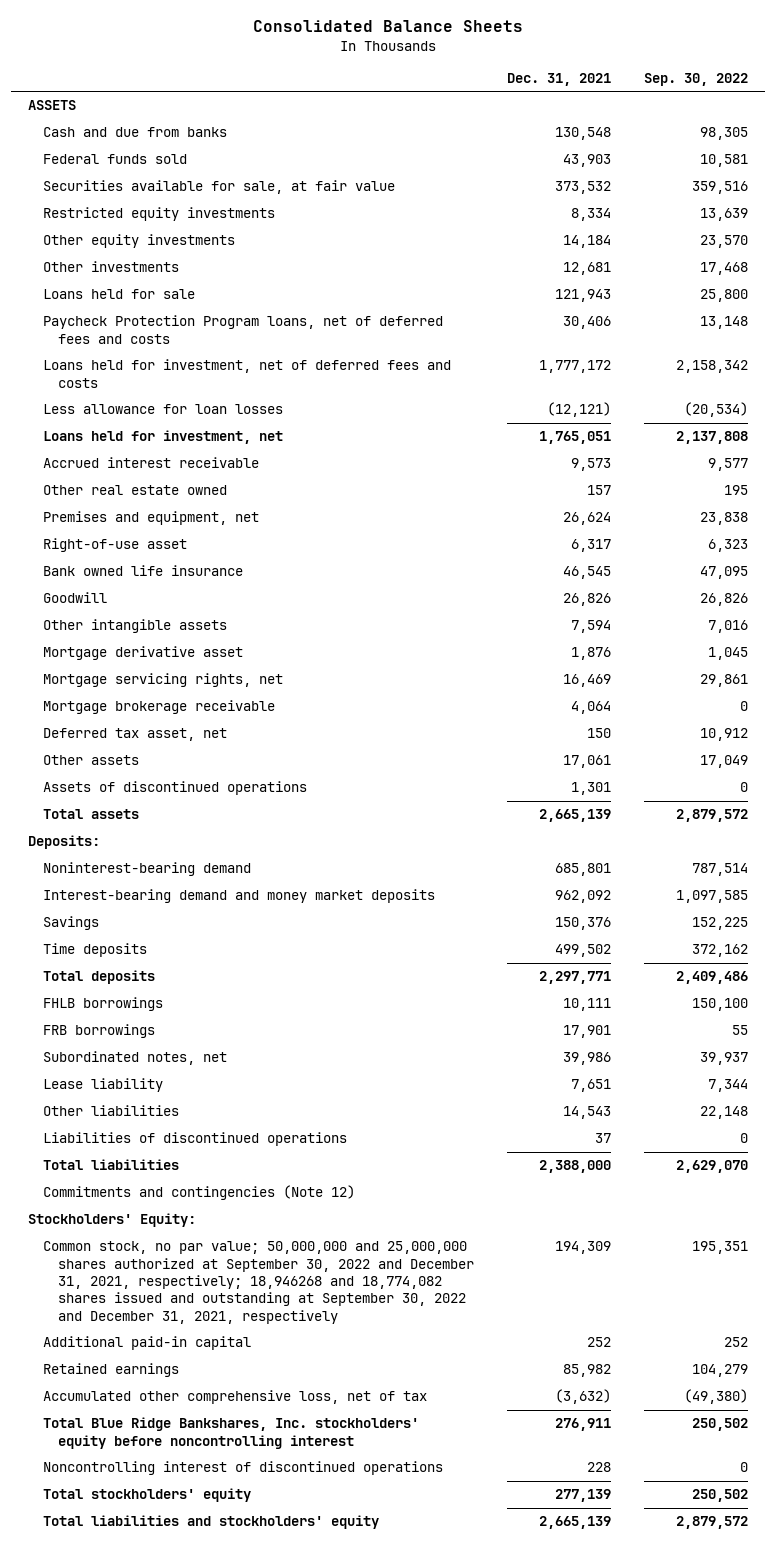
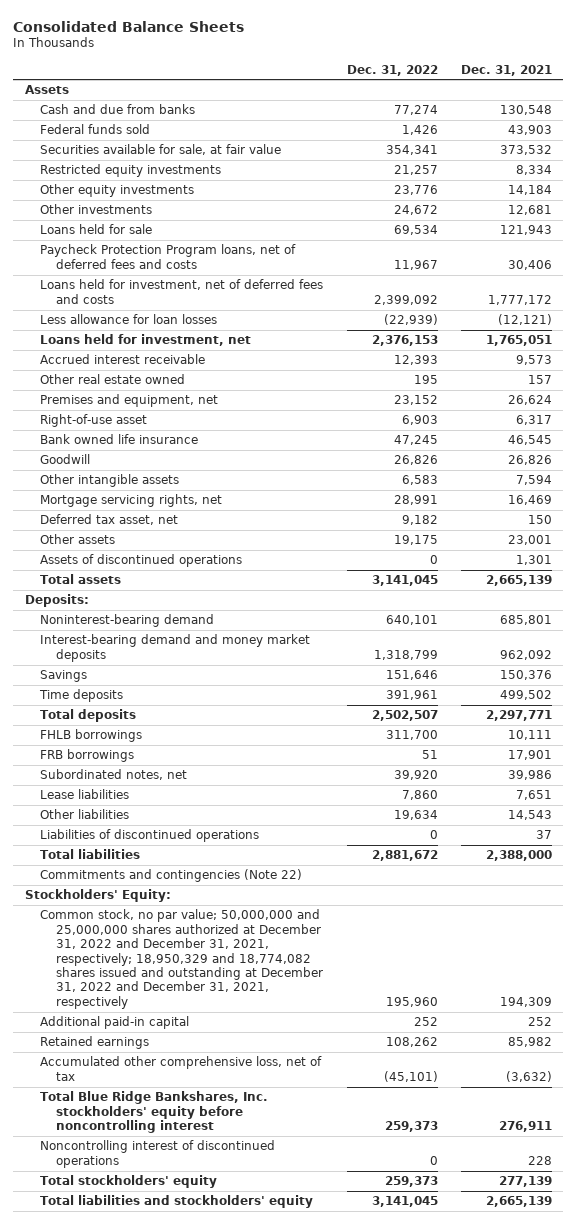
[644,72,749,86] Sep. 30, 2022 -> none
none -> [346,64,438,76] Dec. 31, 2022
[27,100,76,111] ASSETS -> [25,85,70,95] Assets
[42,646,243,661] Mortgage derivative asset -> none
[42,700,275,715] Mortgage brokerage receivable -> none
[562,755,611,769] 17,061 -> [507,535,552,546] 23,001
[42,1078,163,1093] Lease liability -> [40,789,130,800] Lease liabilities
[42,1185,355,1201] Commitments and contingencies (Note 12) -> [40,869,303,883] Commitments and contingencies (Note 22)
[42,1241,474,1324] Common stock, no par value; 50,000,000 and 25,000,000 shares authorized at September 30, 2022 and December 31, 2021, respectively; 18,946268 and 18,774,082 shares issued and outstanding at September 30, 2022 and December 31, 2021, respectively -> [40,909,323,1009] Common stock, no par value; 50,000,000 and 25,000,000 shares authorized at December 31, 2022 and December 31, 2021, respectively; 18,950,329 and 18,774,082 shares issued and outstanding at December 31, 2022 and December 31, 2021, respectively

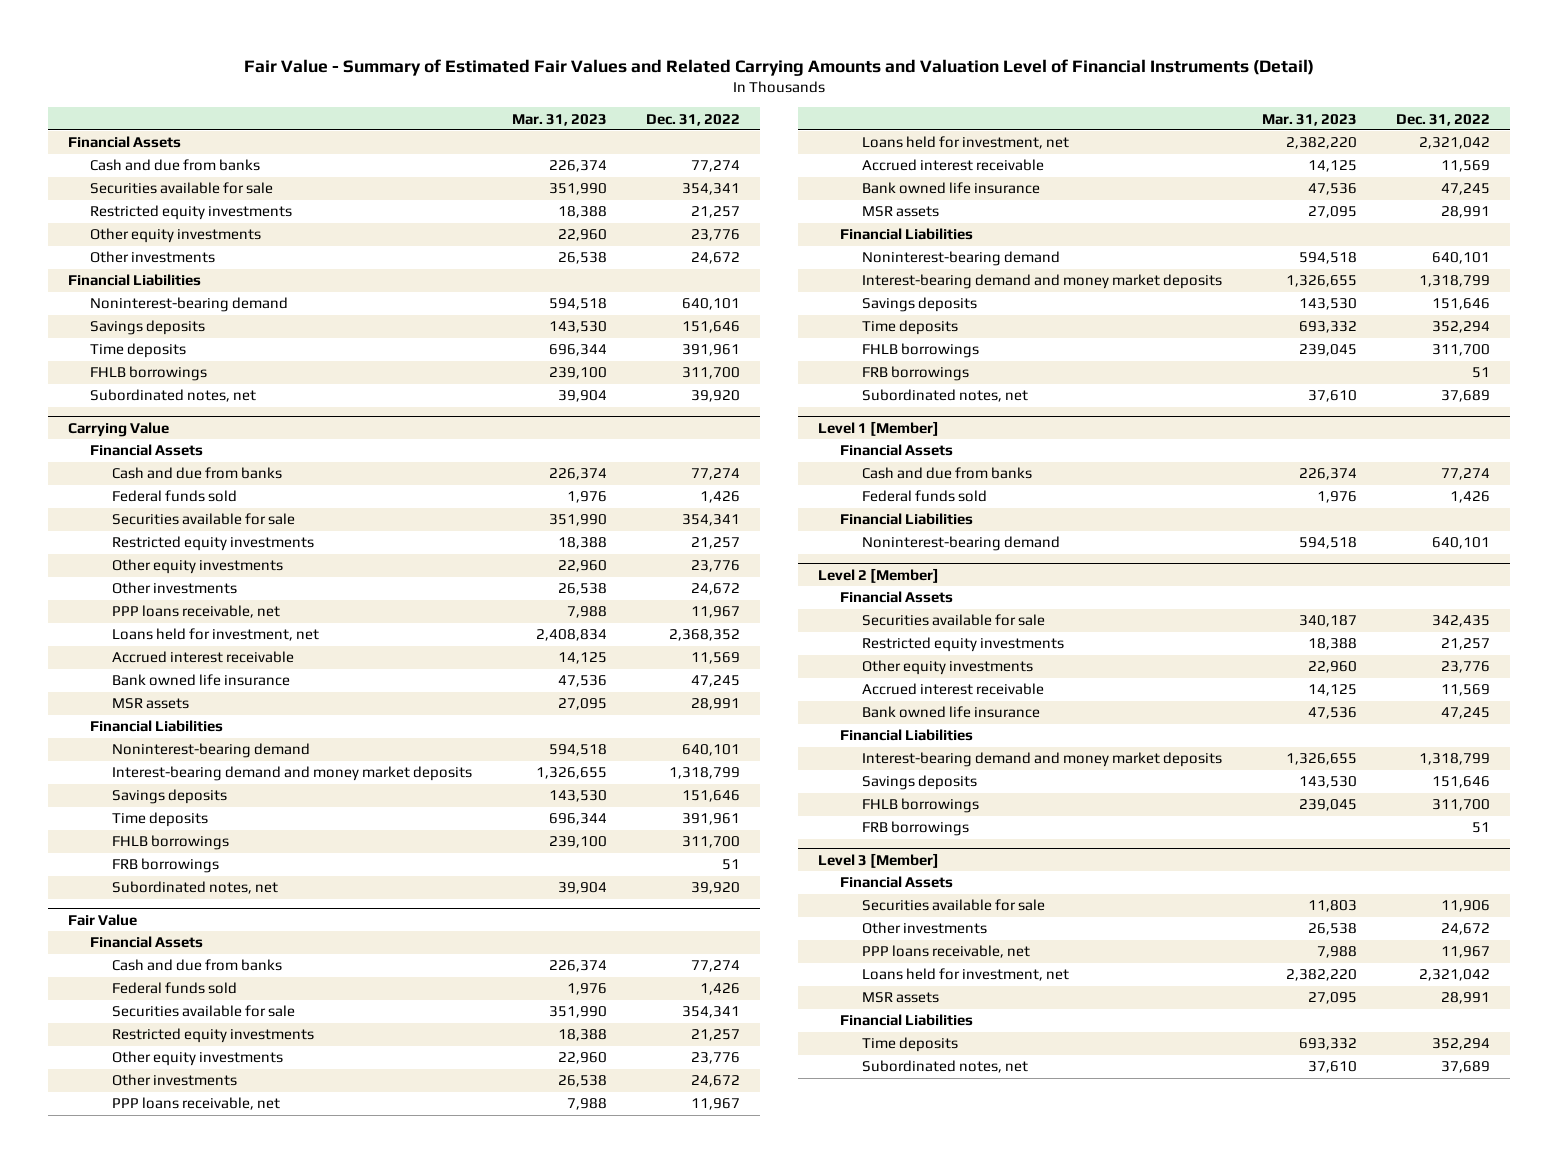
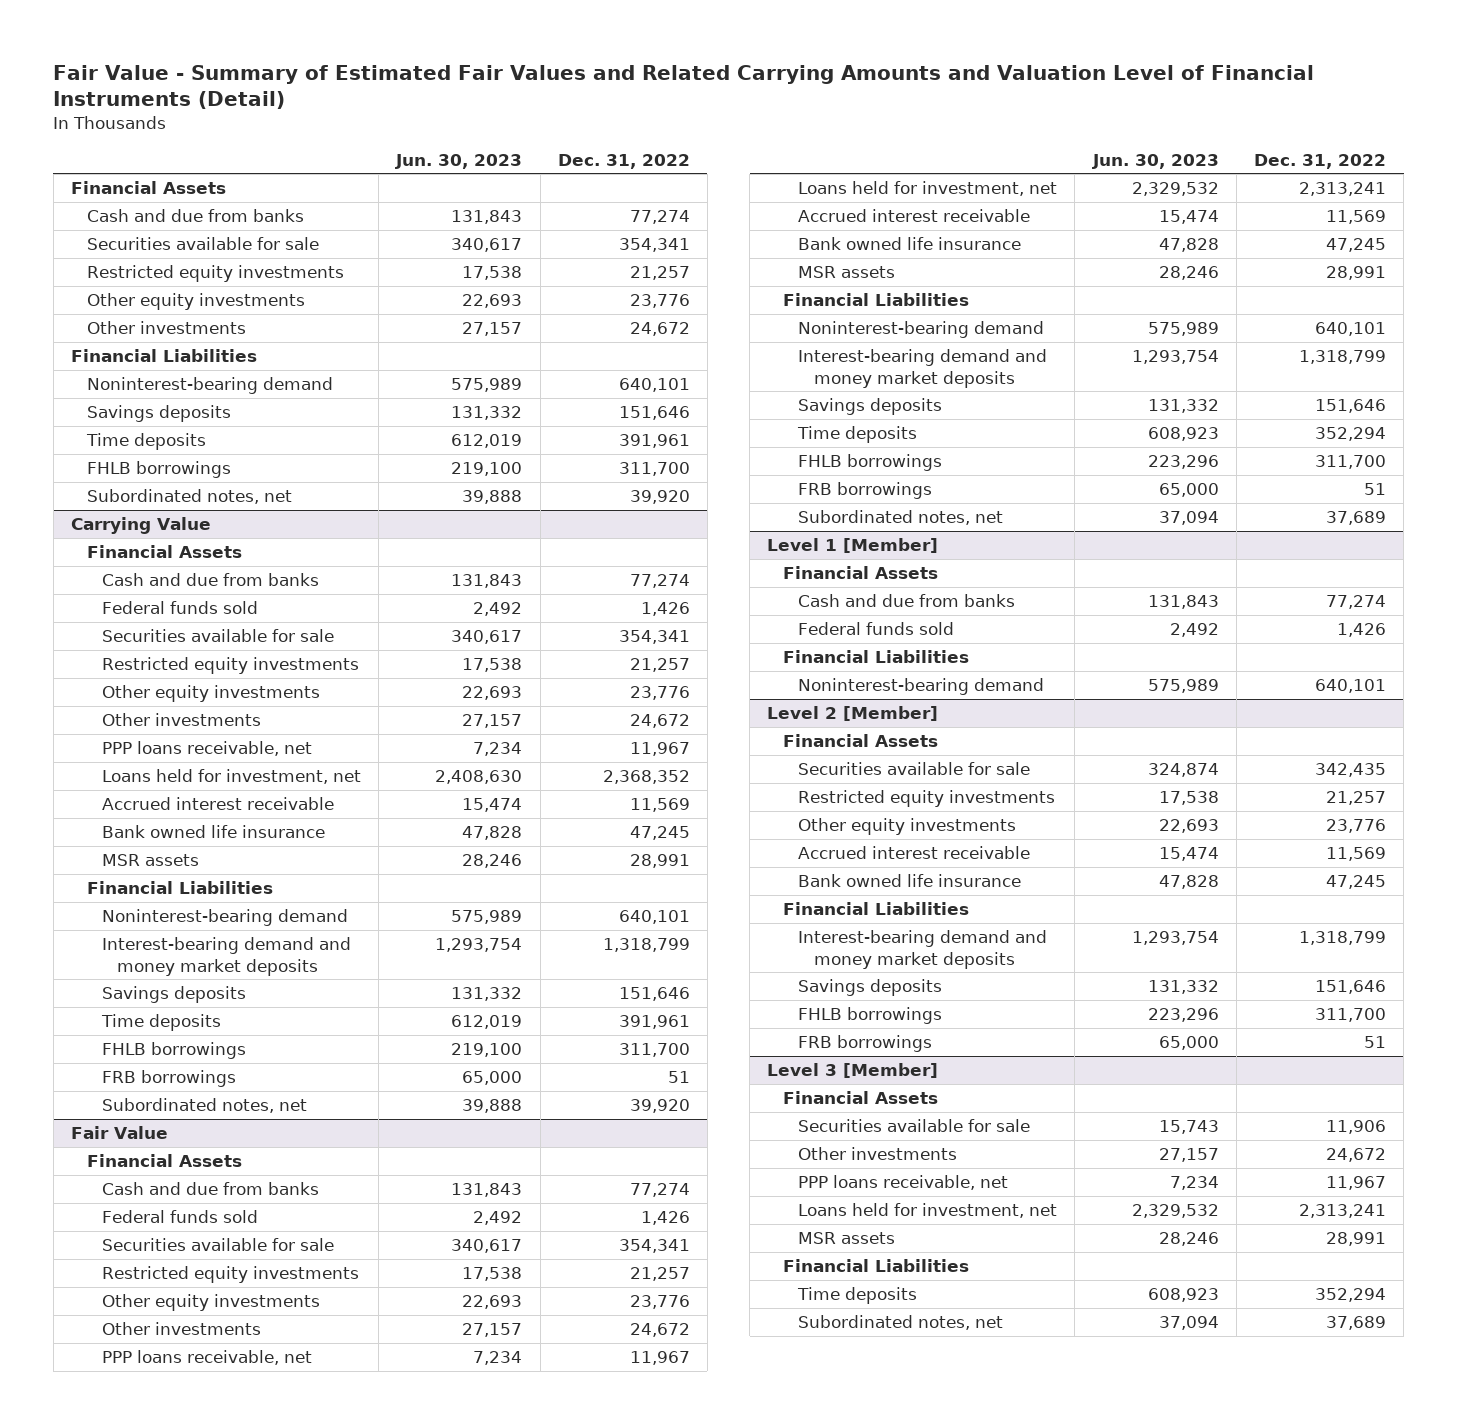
[511,113,607,126] Mar. 31, 2023 -> none
none -> [395,153,523,169] Jun. 30, 2023
[1419,137,1491,150] 2,321,042 -> [1298,182,1386,197] 2,313,241
[1419,969,1491,982] 2,321,042 -> [1298,1204,1386,1219] 2,313,241

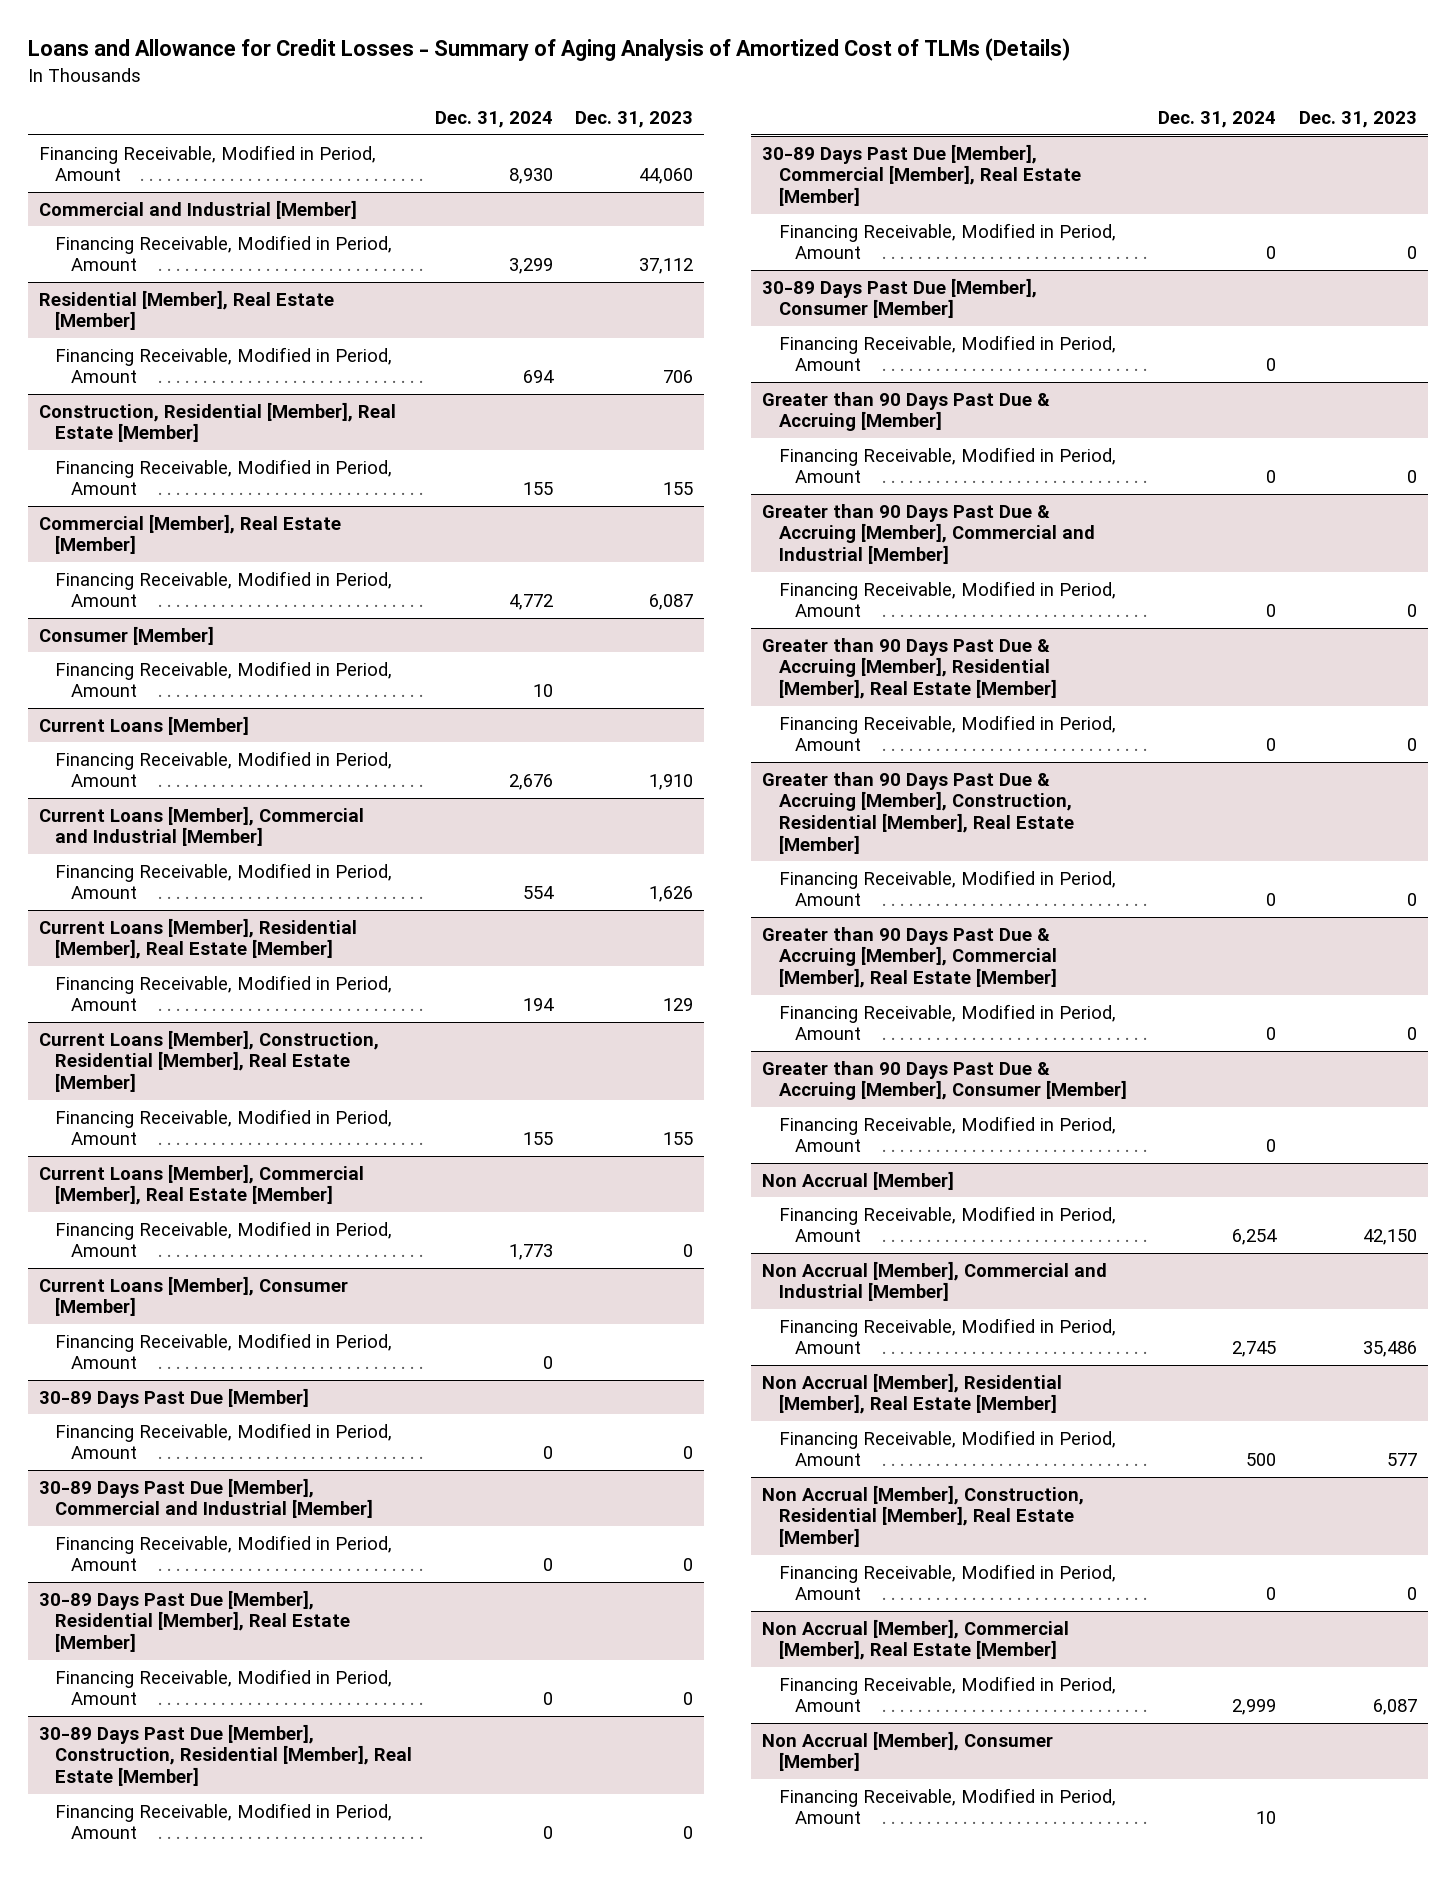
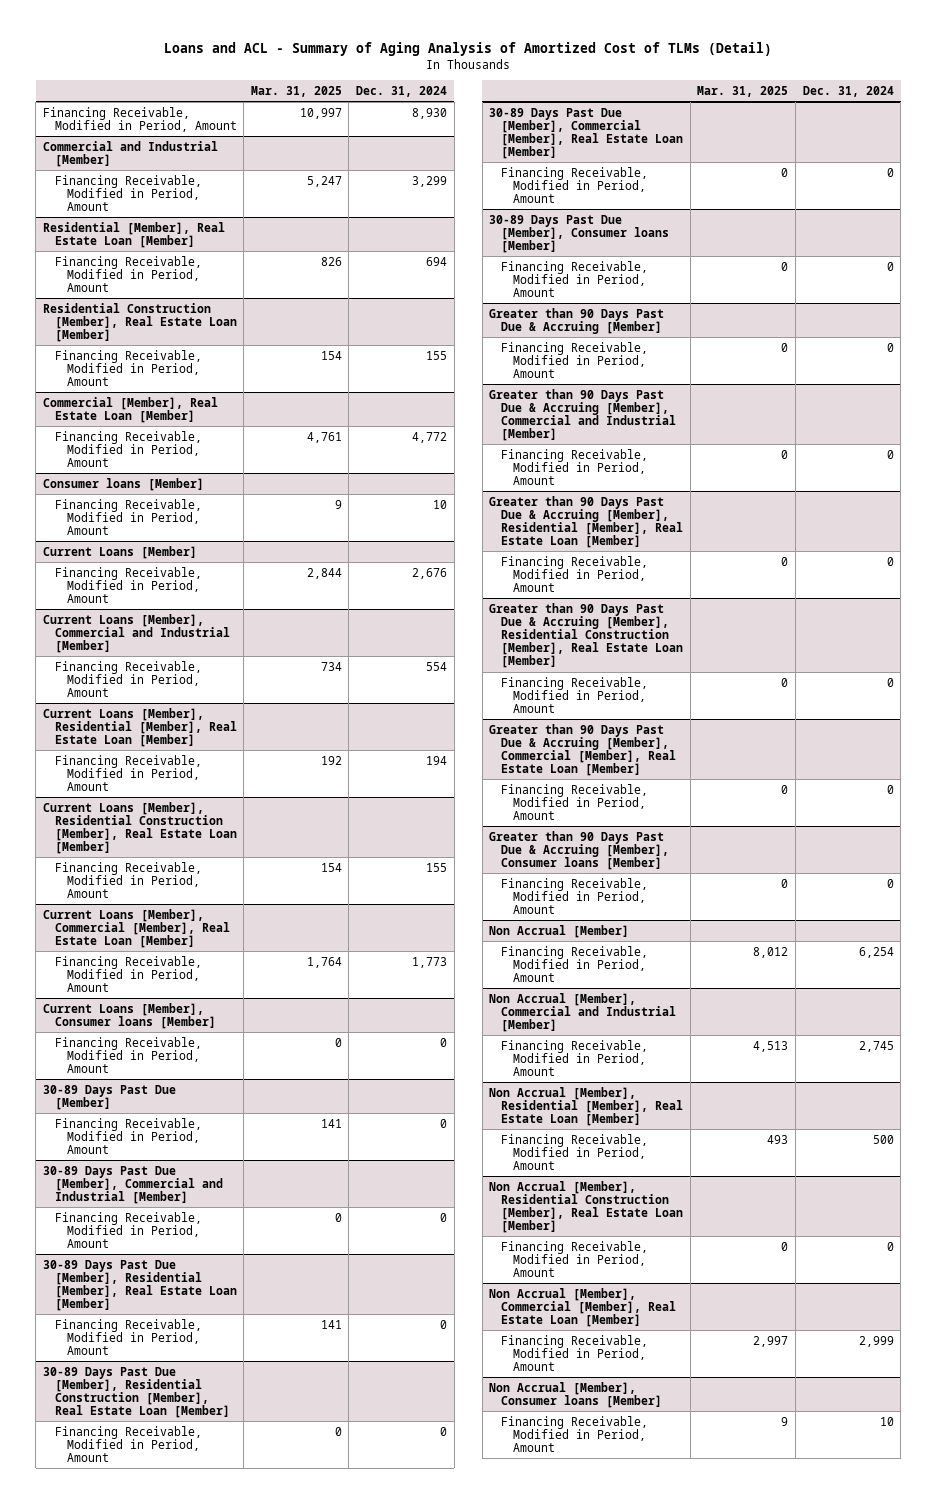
[27,38,1070,62] Loans and Allowance for Credit Losses - Summary of Aging Analysis of Amortized Cost of TLMs (Details) -> [164,42,773,57] Loans and ACL - Summary of Aging Analysis of Amortized Cost of TLMs (Detail)
[575,111,694,129] Dec. 31, 2023 -> none
none -> [250,85,342,97] Mar. 31, 2025
[38,289,334,331] Residential [Member], Real Estate [Member] -> [42,221,225,248] Residential [Member], Real Estate Loan [Member]
[38,401,396,443] Construction, Residential [Member], Real Estate [Member] -> [42,302,237,342] Residential Construction [Member], Real Estate Loan [Member]
[38,513,341,555] Commercial [Member], Real Estate [Member] -> [42,396,218,423] Commercial [Member], Real Estate Loan [Member]
[38,625,214,645] Consumer [Member] -> [42,477,204,491] Consumer loans [Member]
[38,917,357,960] Current Loans [Member], Residential [Member], Real Estate [Member] -> [42,707,237,747] Current Loans [Member], Residential [Member], Real Estate Loan [Member]
[38,1029,379,1093] Current Loans [Member], Construction, Residential [Member], Real Estate [Member] -> [42,801,237,854] Current Loans [Member], Residential Construction [Member], Real Estate Loan [Member]
[38,1163,364,1206] Current Loans [Member], Commercial [Member], Real Estate [Member] -> [42,908,230,948] Current Loans [Member], Commercial [Member], Real Estate Loan [Member]
[38,1275,348,1317] Current Loans [Member], Consumer [Member] -> [42,1002,216,1029] Current Loans [Member], Consumer loans [Member]
[38,1589,351,1653] 30-89 Days Past Due [Member], Residential [Member], Real Estate [Member] -> [42,1259,237,1311] 30-89 Days Past Due [Member], Residential [Member], Real Estate Loan [Member]
[38,1723,413,1787] 30-89 Days Past Due [Member], Construction, Residential [Member], Real Estate [Member] -> [42,1366,230,1418] 30-89 Days Past Due [Member], Residential Construction [Member], Real Estate Loan [Member]
[762,143,1081,207] 30-89 Days Past Due [Member], Commercial [Member], Real Estate [Member] -> [489,107,684,159] 30-89 Days Past Due [Member], Commercial [Member], Real Estate Loan [Member]
[762,277,1038,319] 30-89 Days Past Due [Member], Consumer [Member] -> [489,214,670,253] 30-89 Days Past Due [Member], Consumer loans [Member]
[762,637,1057,700] Greater than 90 Days Past Due & Accruing [Member], Residential [Member], Real Estate [Member] -> [489,495,684,548] Greater than 90 Days Past Due & Accruing [Member], Residential [Member], Real Estate Loan [Member]
[762,771,1074,854] Greater than 90 Days Past Due & Accruing [Member], Construction, Residential [Member], Real Estate [Member] -> [489,602,684,668] Greater than 90 Days Past Due & Accruing [Member], Residential Construction [Member], Real Estate Loan [Member]
[762,926,1057,989] Greater than 90 Days Past Due & Accruing [Member], Commercial [Member], Real Estate [Member] -> [489,723,677,776] Greater than 90 Days Past Due & Accruing [Member], Commercial [Member], Real Estate Loan [Member]
[762,1060,1127,1101] Greater than 90 Days Past Due & Accruing [Member], Consumer [Member] -> [489,830,670,870] Greater than 90 Days Past Due & Accruing [Member], Consumer loans [Member]
[762,1372,1063,1415] Non Accrual [Member], Residential [Member], Real Estate [Member] -> [489,1086,684,1126] Non Accrual [Member], Residential [Member], Real Estate Loan [Member]
[762,1484,1085,1548] Non Accrual [Member], Construction, Residential [Member], Real Estate [Member] -> [489,1180,684,1233] Non Accrual [Member], Residential Construction [Member], Real Estate Loan [Member]
[762,1618,1070,1661] Non Accrual [Member], Commercial [Member], Real Estate [Member] -> [489,1287,677,1327] Non Accrual [Member], Commercial [Member], Real Estate Loan [Member]
[762,1730,1054,1772] Non Accrual [Member], Consumer [Member] -> [489,1381,663,1408] Non Accrual [Member], Consumer loans [Member]

